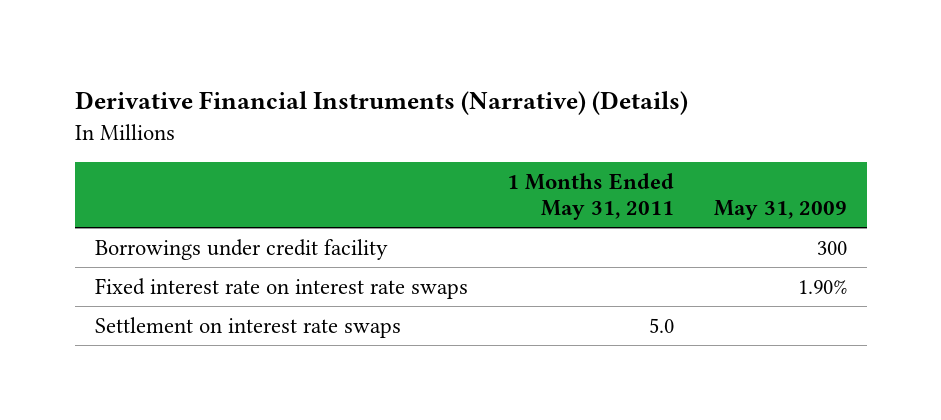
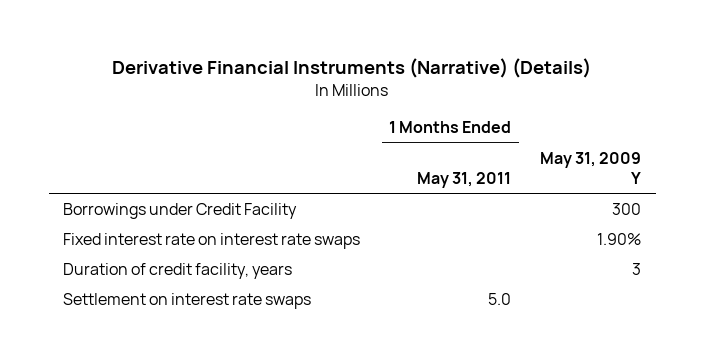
[713,199,847,220] May 31, 2009 -> none
none -> [540,151,642,184] May 31, 2009 Y
[94,238,388,260] Borrowings under credit facility -> [63,203,298,220] Borrowings under Credit Facility
none -> [63,263,293,280] Duration of credit facility, years

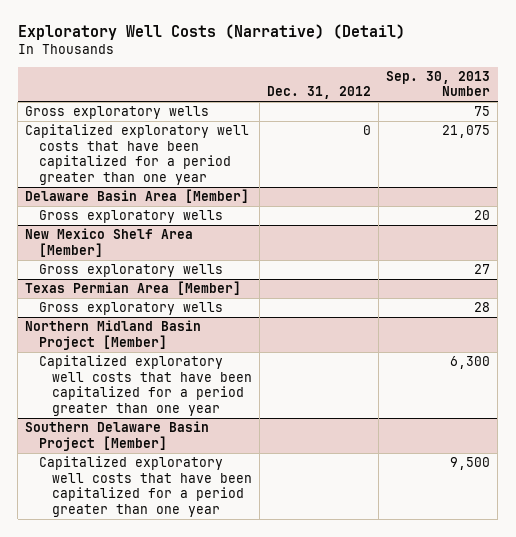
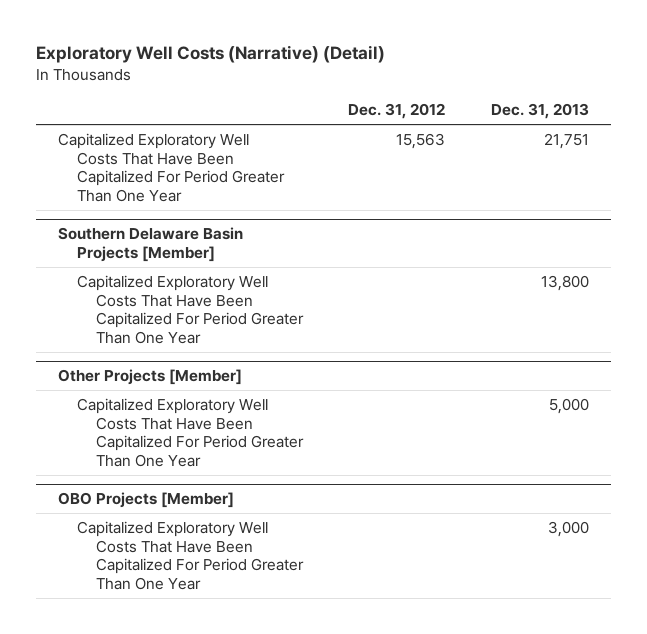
[386,70,491,97] Sep. 30, 2013 Number -> none
none -> [490,103,589,120] Dec. 31, 2013
[25,106,210,120] Gross exploratory wells -> none
[25,189,250,204] Delaware Basin Area [Member] -> none
[38,210,223,224] Gross exploratory wells -> none
[25,228,194,257] New Mexico Shelf Area [Member] -> none
[38,264,223,278] Gross exploratory wells -> none
[25,281,242,296] Texas Permian Area [Member] -> none
[38,302,223,316] Gross exploratory wells -> none
[25,320,202,350] Northern Midland Basin Project [Member] -> none
[38,355,252,416] Capitalized exploratory well costs that have been capitalized for a period greater than one year -> none
[25,124,250,185] Capitalized exploratory well costs that have been capitalized for a period greater than one year -> [58,132,286,203] Capitalized Exploratory Well Costs That Have Been Capitalized For Period Greater Than One Year
[362,125,371,136] 0 -> [396,132,446,149] 15,563
[25,421,210,451] Southern Delaware Basin Project [Member] -> [58,227,244,262] Southern Delaware Basin Projects [Member]
[38,456,252,517] Capitalized exploratory well costs that have been capitalized for a period greater than one year -> [77,274,305,345] Capitalized Exploratory Well Costs That Have Been Capitalized For Period Greater Than One Year
none -> [58,369,243,386] Other Projects [Member]
none -> [77,397,305,468] Capitalized Exploratory Well Costs That Have Been Capitalized For Period Greater Than One Year
none -> [58,492,235,509] OBO Projects [Member]
none -> [77,520,305,591] Capitalized Exploratory Well Costs That Have Been Capitalized For Period Greater Than One Year

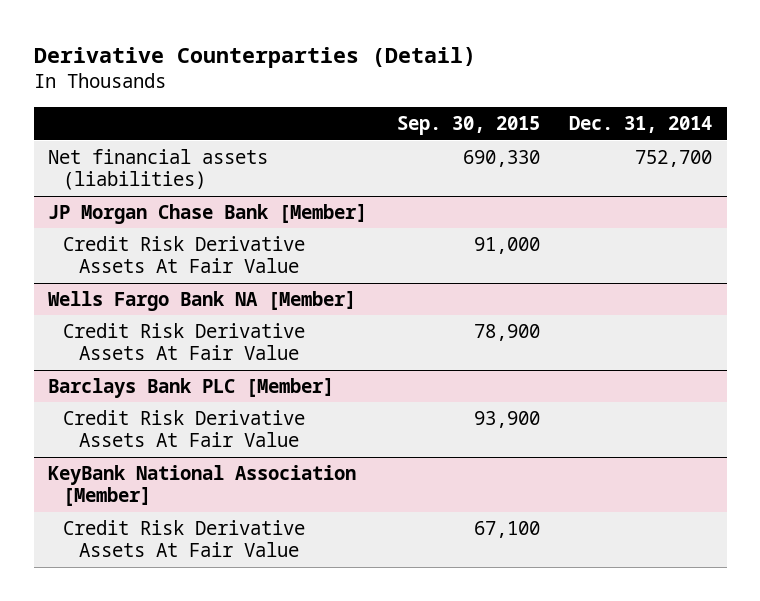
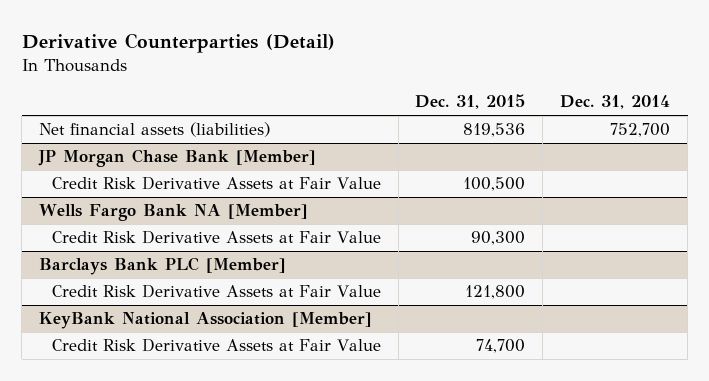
[396,116,540,136] Sep. 30, 2015 -> none
none -> [415,94,526,110] Dec. 31, 2015
[63,236,306,274] Credit Risk Derivative Assets At Fair Value -> [51,176,381,191] Credit Risk Derivative Assets at Fair Value
[63,323,306,361] Credit Risk Derivative Assets At Fair Value -> [51,230,381,245] Credit Risk Derivative Assets at Fair Value
[63,410,306,448] Credit Risk Derivative Assets At Fair Value -> [51,284,381,299] Credit Risk Derivative Assets at Fair Value
[63,520,306,558] Credit Risk Derivative Assets At Fair Value -> [51,338,381,353] Credit Risk Derivative Assets at Fair Value

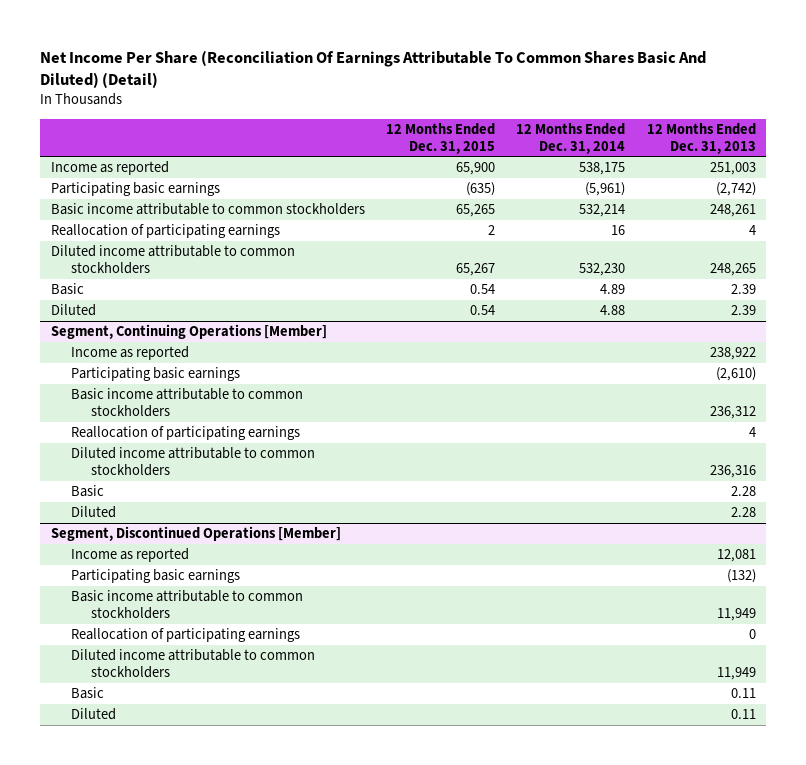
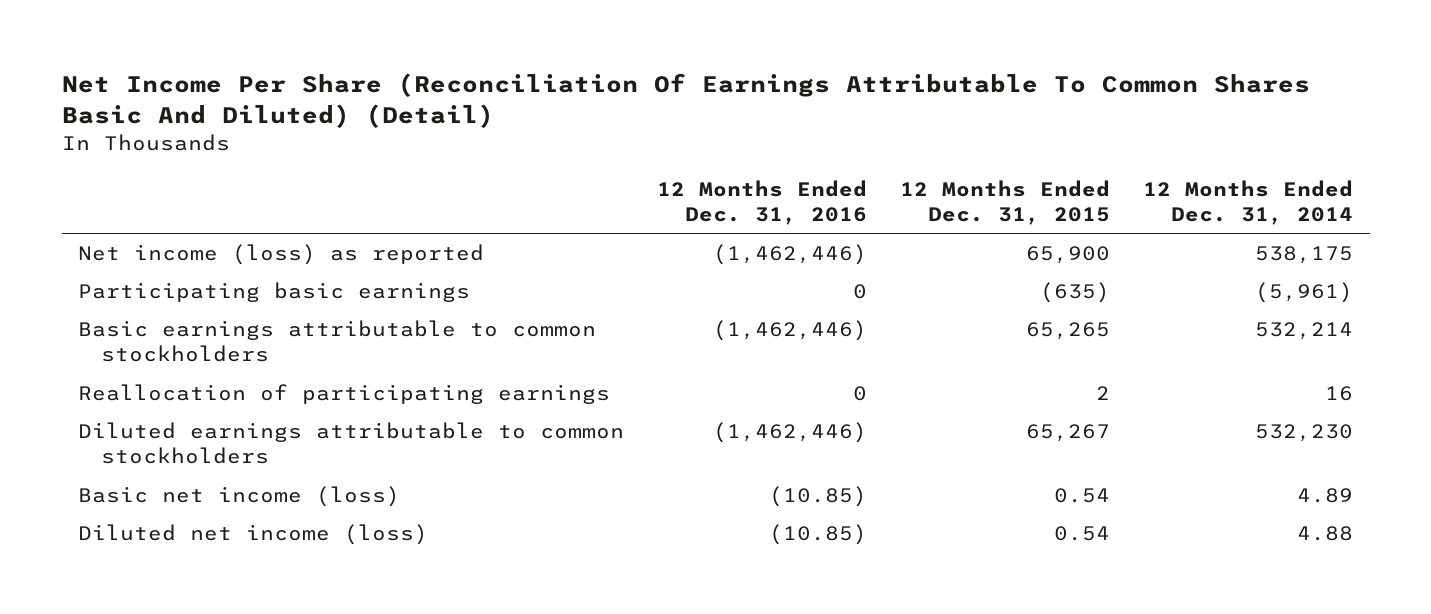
[646,123,756,154] 12 Months Ended Dec. 31, 2013 -> none
none -> [657,179,868,225] 12 Months Ended Dec. 31, 2016
[50,161,169,176] Income as reported -> [78,244,485,266] Net income (loss) as reported
[50,203,365,216] Basic income attributable to common stockholders -> [78,320,597,363] Basic earnings attributable to common stockholders
[50,324,327,340] Segment, Continuing Operations [Member] -> none
[70,346,189,361] Income as reported -> none
[70,367,240,382] Participating basic earnings -> none
[70,388,303,417] Basic income attributable to common stockholders -> none
[70,426,300,441] Reallocation of participating earnings -> none
[70,447,315,476] Diluted income attributable to common stockholders -> none
[70,485,104,498] Basic -> none
[70,506,116,519] Diluted -> none
[50,526,341,542] Segment, Discontinued Operations [Member] -> none
[70,548,189,563] Income as reported -> none
[70,569,240,584] Participating basic earnings -> none
[70,590,303,619] Basic income attributable to common stockholders -> none
[70,628,300,643] Reallocation of participating earnings -> none
[70,649,315,678] Diluted income attributable to common stockholders -> none
[70,687,104,700] Basic -> none
[70,708,116,721] Diluted -> none
[50,245,295,274] Diluted income attributable to common stockholders -> [78,422,625,465] Diluted earnings attributable to common stockholders
[50,283,84,296] Basic -> [78,486,401,508] Basic net income (loss)
[50,304,96,317] Diluted -> [78,524,429,546] Diluted net income (loss)

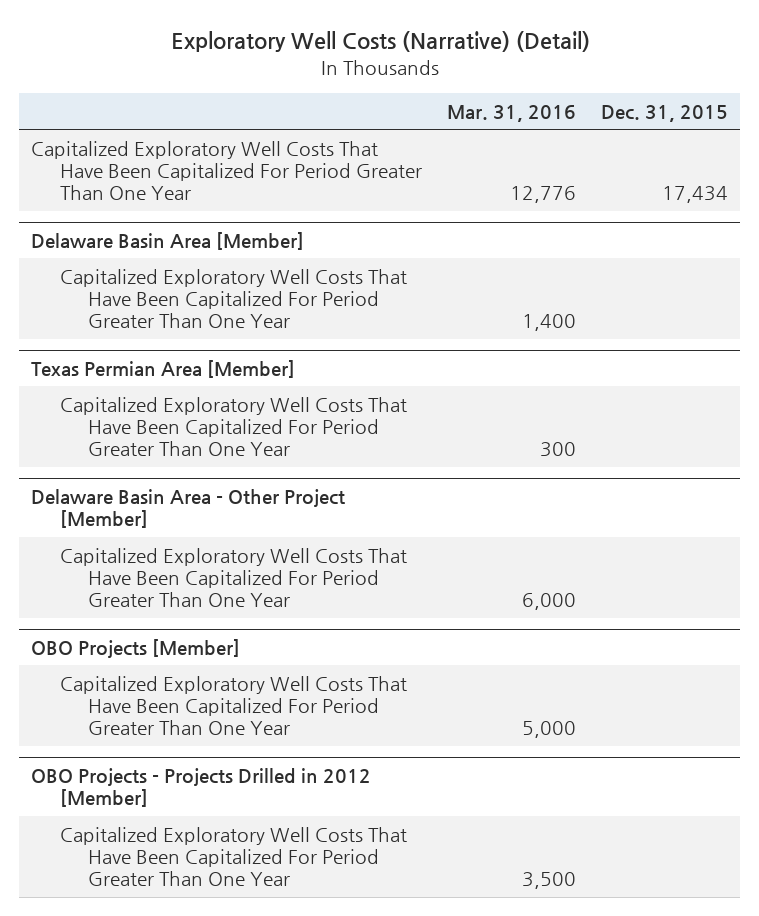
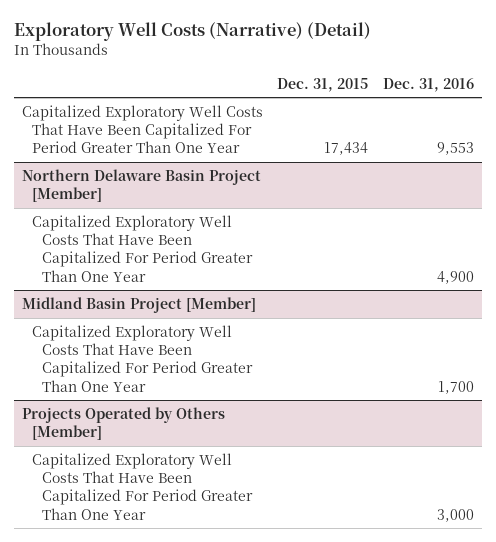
[446,104,576,122] Mar. 31, 2016 -> none
none -> [383,77,475,92] Dec. 31, 2016
[31,231,305,250] Delaware Basin Area [Member] -> [21,169,261,203] Northern Delaware Basin Project [Member]
[31,359,296,378] Texas Permian Area [Member] -> none
[59,396,407,457] Capitalized Exploratory Well Costs That Have Been Capitalized For Period Greater Than One Year -> none
[31,488,346,529] Delaware Basin Area - Other Project [Member] -> [21,297,256,314] Midland Basin Project [Member]
[31,638,241,658] OBO Projects [Member] -> [21,407,225,441] Projects Operated by Others [Member]
[31,767,372,808] OBO Projects - Projects Drilled in 2012 [Member] -> none
[59,826,407,887] Capitalized Exploratory Well Costs That Have Been Capitalized For Period Greater Than One Year -> none

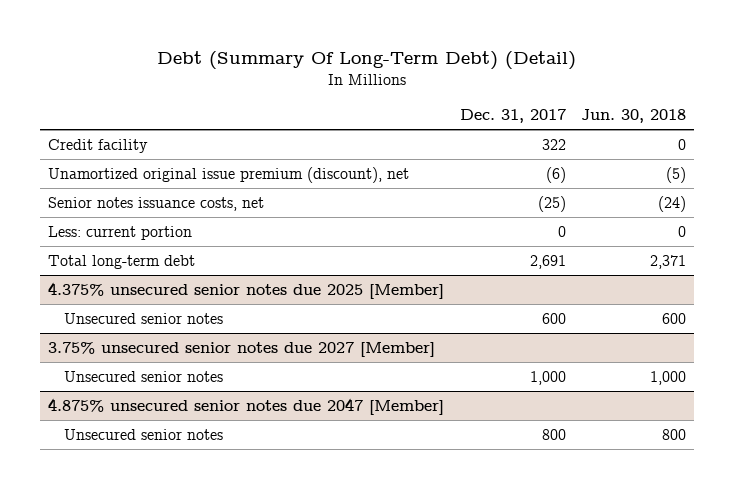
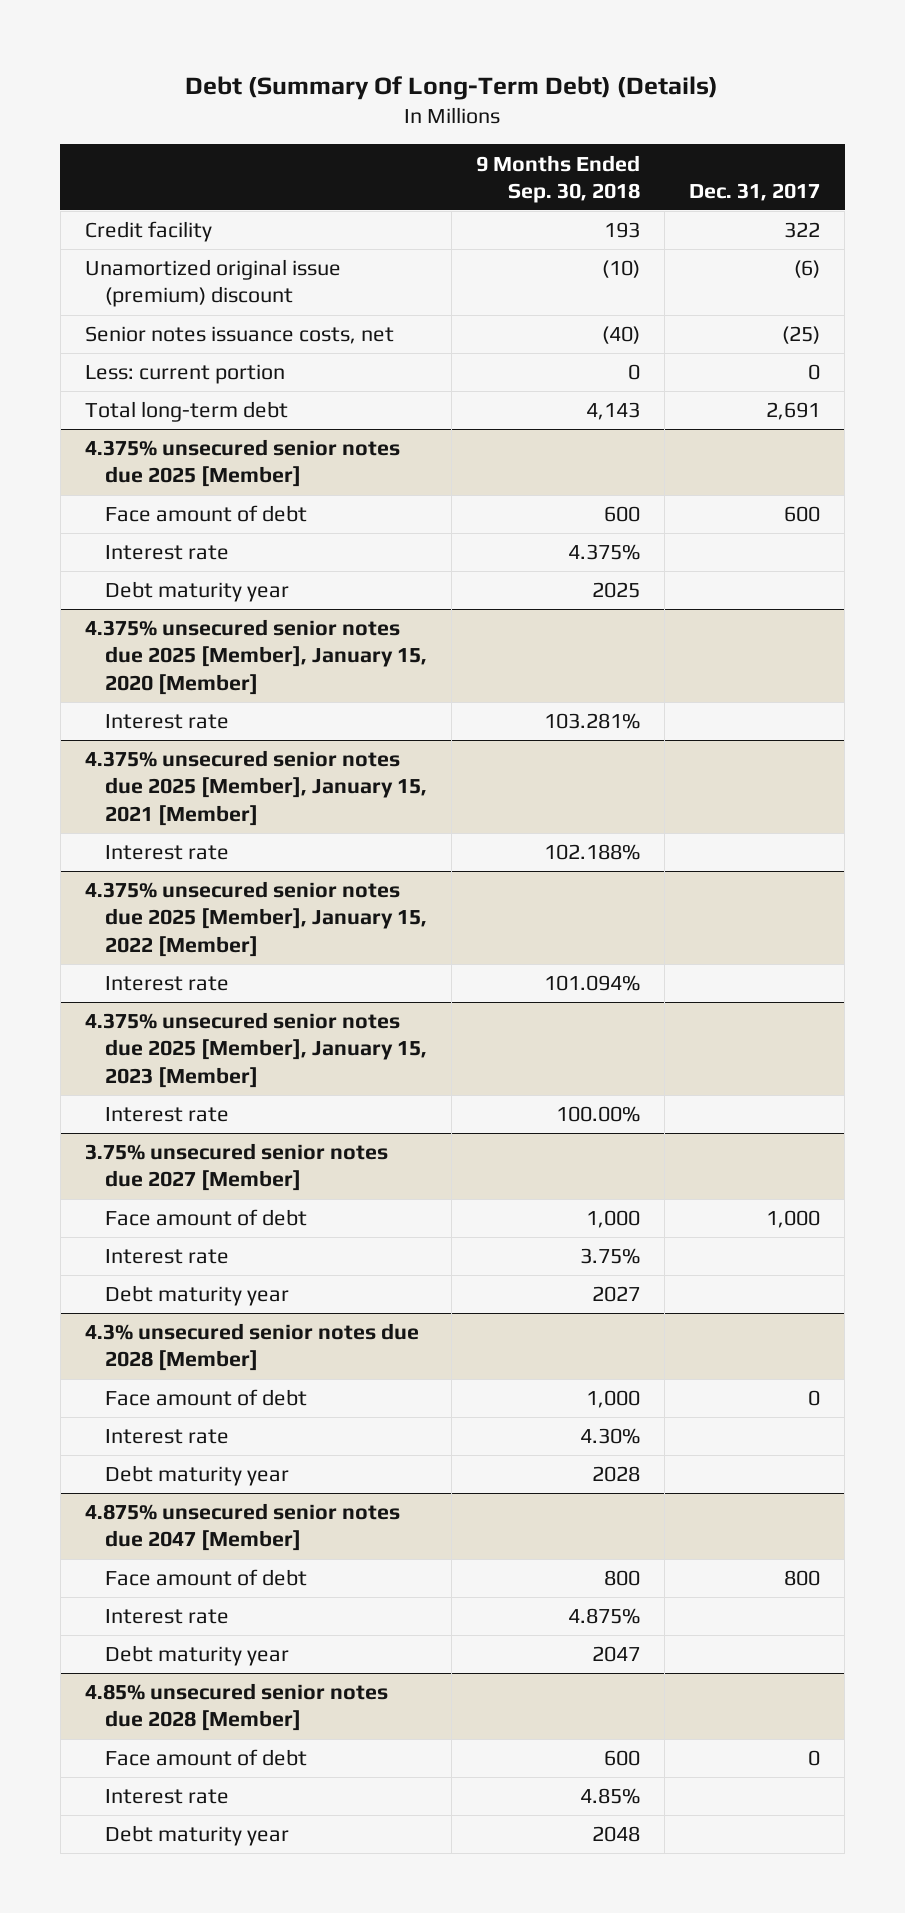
[157,51,577,71] Debt (Summary Of Long-Term Debt) (Detail) -> [185,75,719,100] Debt (Summary Of Long-Term Debt) (Details)
[581,109,687,124] Jun. 30, 2018 -> none
none -> [475,154,640,203] 9 Months Ended Sep. 30, 2018
[48,166,410,183] Unamortized original issue premium (discount), net -> [84,259,341,308] Unamortized original issue (premium) discount
[64,312,224,324] Unsecured senior notes -> [104,505,307,523] Face amount of debt
none -> [104,545,229,561] Interest rate
none -> [104,581,289,603] Debt maturity year
none -> [84,619,427,695] 4.375% unsecured senior notes due 2025 [Member], January 15, 2020 [Member]
none -> [104,714,229,730] Interest rate
none -> [84,750,427,826] 4.375% unsecured senior notes due 2025 [Member], January 15, 2021 [Member]
none -> [104,845,229,861] Interest rate
none -> [84,881,427,957] 4.375% unsecured senior notes due 2025 [Member], January 15, 2022 [Member]
none -> [104,976,229,992] Interest rate
none -> [84,1012,427,1088] 4.375% unsecured senior notes due 2025 [Member], January 15, 2023 [Member]
none -> [104,1107,229,1123] Interest rate
[64,370,224,382] Unsecured senior notes -> [104,1209,307,1227] Face amount of debt
none -> [104,1249,229,1265] Interest rate
none -> [104,1285,289,1307] Debt maturity year
none -> [84,1323,419,1372] 4.3% unsecured senior notes due 2028 [Member]
none -> [104,1389,307,1407] Face amount of debt
none -> [104,1429,229,1445] Interest rate
none -> [104,1465,289,1487] Debt maturity year
[64,428,224,440] Unsecured senior notes -> [104,1569,307,1587] Face amount of debt
none -> [104,1609,229,1625] Interest rate
none -> [104,1645,289,1667] Debt maturity year
none -> [84,1683,388,1732] 4.85% unsecured senior notes due 2028 [Member]
none -> [104,1749,307,1767] Face amount of debt
none -> [104,1789,229,1805] Interest rate
none -> [104,1825,289,1847] Debt maturity year

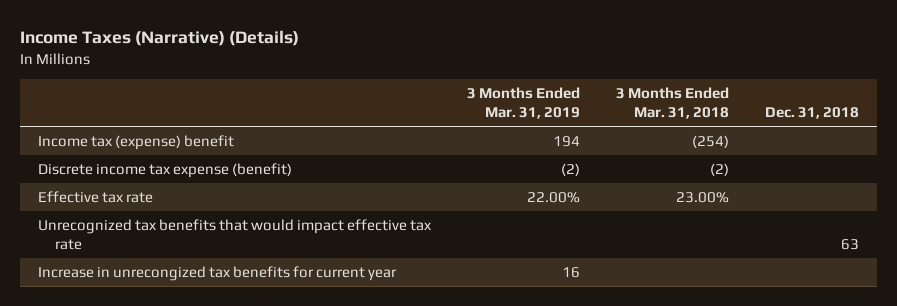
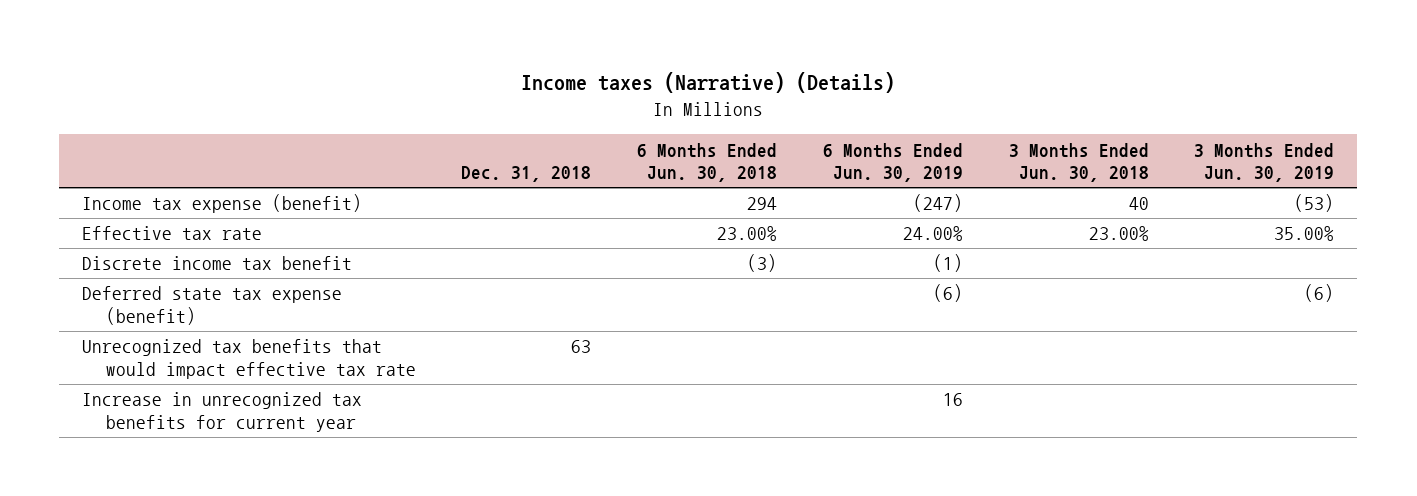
[19,30,299,47] Income Taxes (Narrative) (Details) -> [521,72,896,94] Income taxes (Narrative) (Details)
[466,86,580,119] 3 Months Ended Mar. 31, 2019 -> none
[615,86,729,119] 3 Months Ended Mar. 31, 2018 -> none
none -> [637,142,778,183] 6 Months Ended Jun. 30, 2018
none -> [822,142,963,183] 6 Months Ended Jun. 30, 2019
none -> [1008,142,1149,183] 3 Months Ended Jun. 30, 2018
none -> [1194,142,1335,183] 3 Months Ended Jun. 30, 2019
[37,163,292,179] Discrete income tax expense (benefit) -> none
[37,135,234,151] Income tax (expense) benefit -> [82,194,363,214] Income tax expense (benefit)
none -> [82,256,353,271] Discrete income tax benefit
none -> [82,286,343,325] Deferred state tax expense (benefit)
[37,266,397,282] Increase in unrecongized tax benefits for current year -> [82,392,363,432] Increase in unrecognized tax benefits for current year

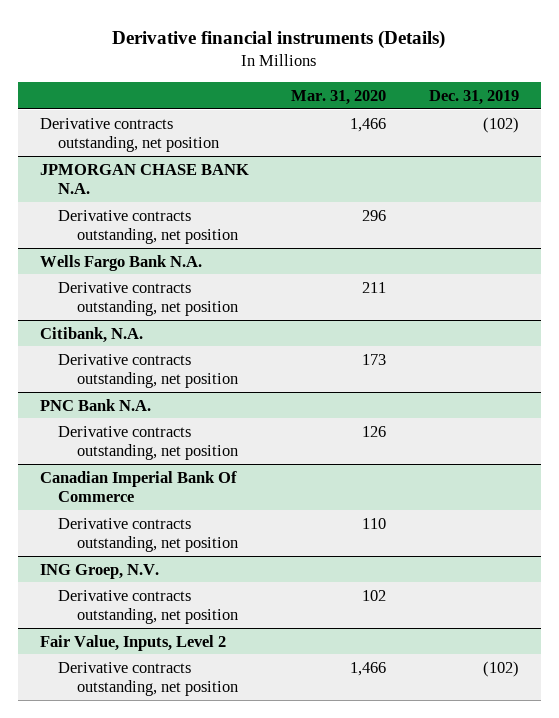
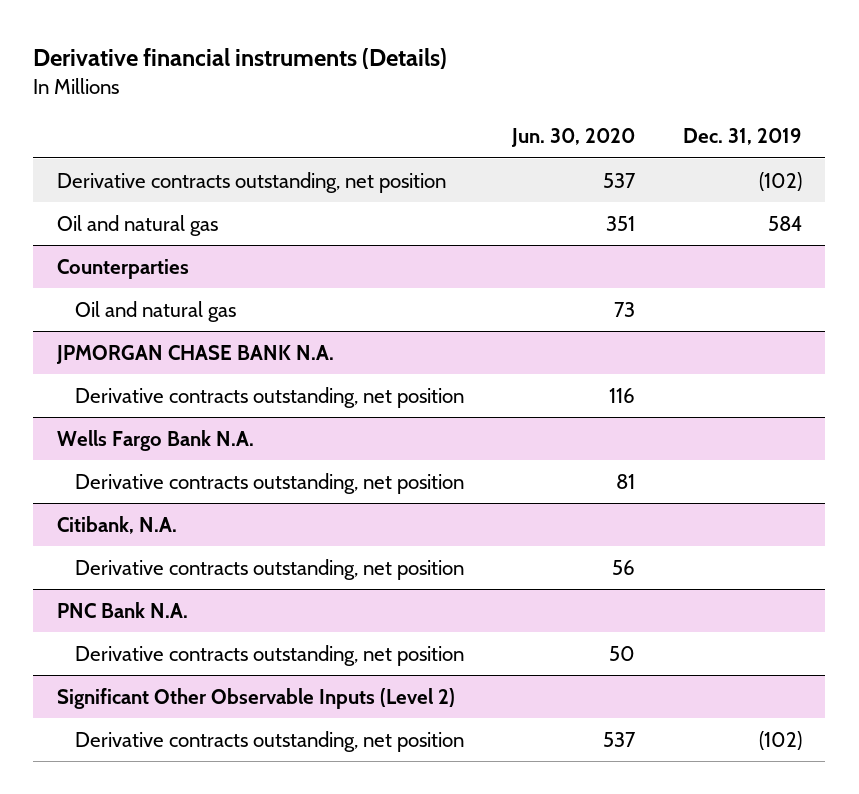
[291,89,387,105] Mar. 31, 2020 -> none
none -> [511,128,636,148] Jun. 30, 2020
none -> [57,214,219,236] Oil and natural gas
none -> [57,258,190,279] Counterparties
none -> [75,300,237,322] Oil and natural gas
[39,470,237,503] Canadian Imperial Bank Of Commerce -> none
[58,517,238,553] Derivative contracts outstanding, net position -> none
[39,563,159,579] ING Groep, N.V. -> none
[58,589,238,625] Derivative contracts outstanding, net position -> none
[39,634,226,651] Fair Value, Inputs, Level 2 -> [57,687,456,709] Significant Other Observable Inputs (Level 2)

